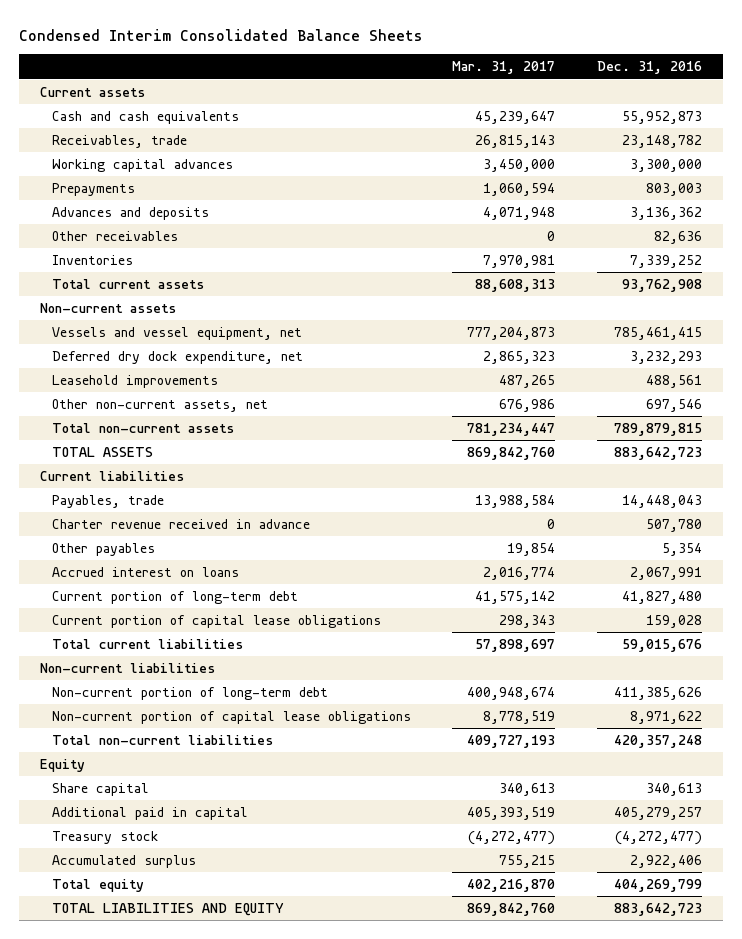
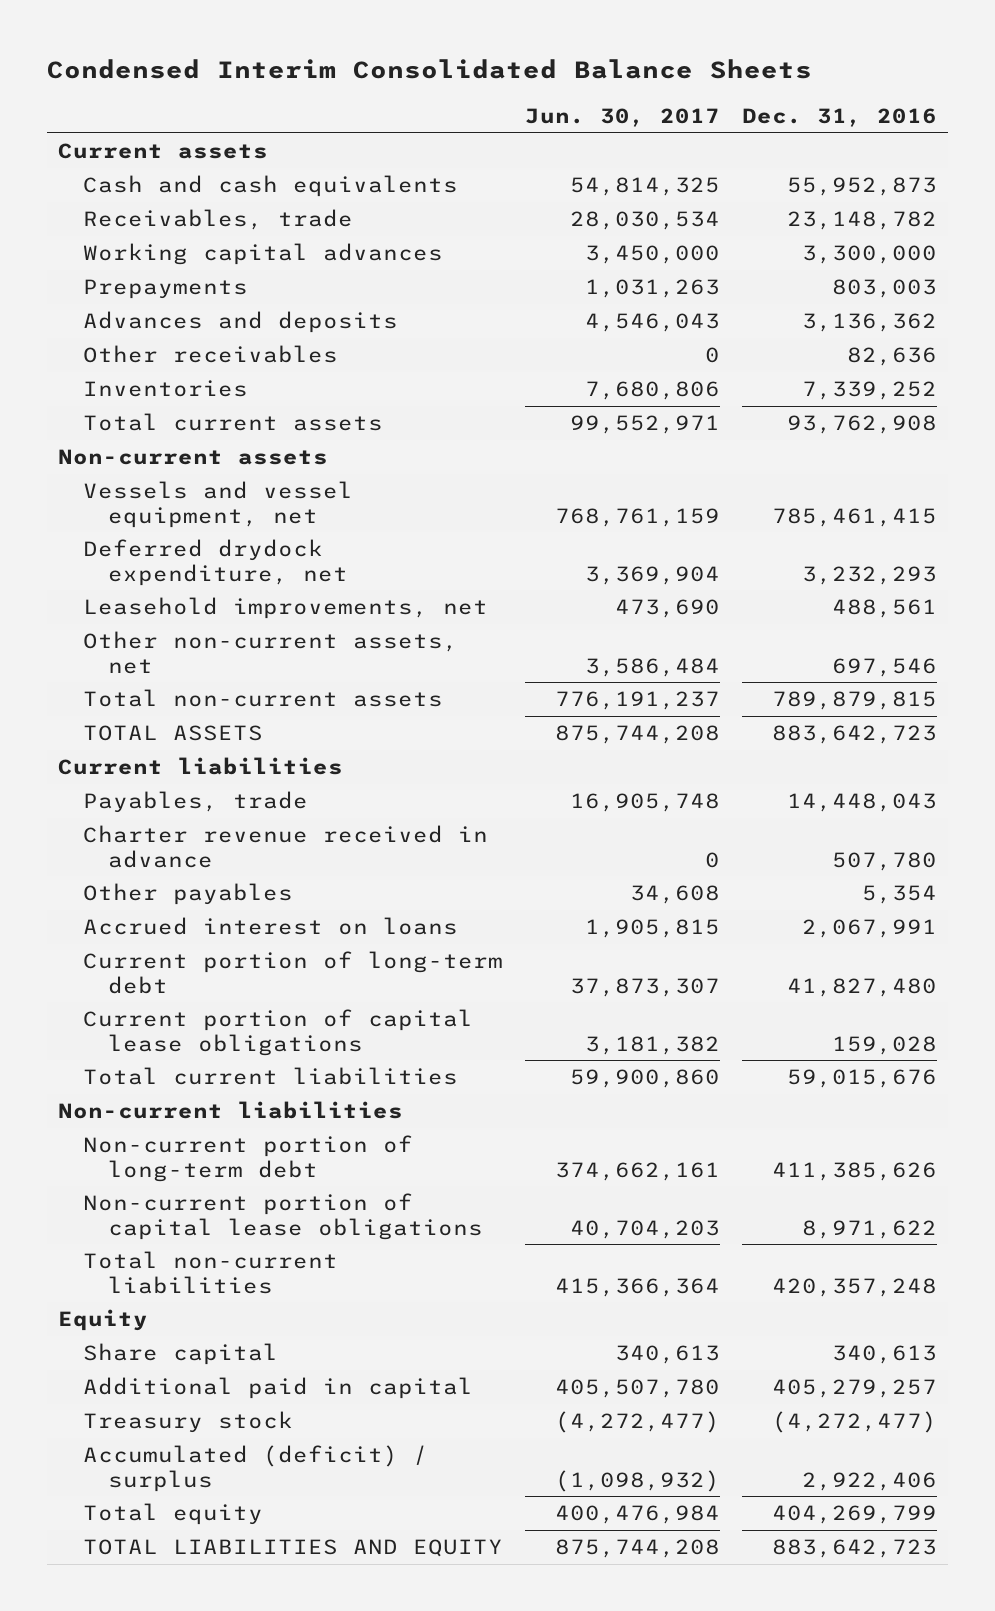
[452,61,556,75] Mar. 31, 2017 -> none
none -> [525,108,721,128] Jun. 30, 2017
[51,350,303,364] Deferred dry dock expenditure, net -> [82,539,349,586] Deferred drydock expenditure, net
[51,374,218,388] Leasehold improvements -> [82,597,488,620] Leasehold improvements, net
[51,854,196,868] Accumulated surplus -> [82,1445,428,1492] Accumulated (deficit) / surplus

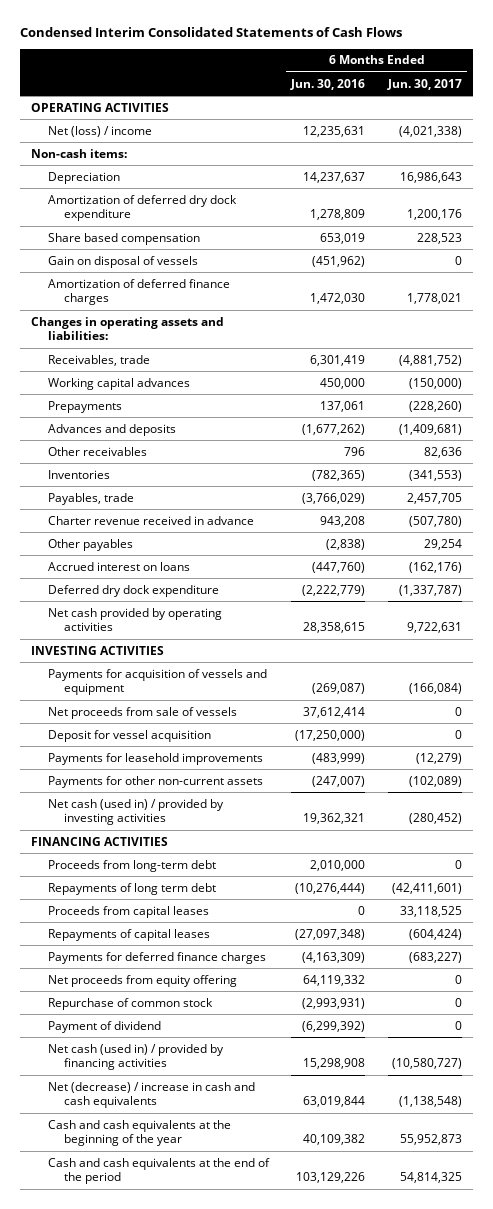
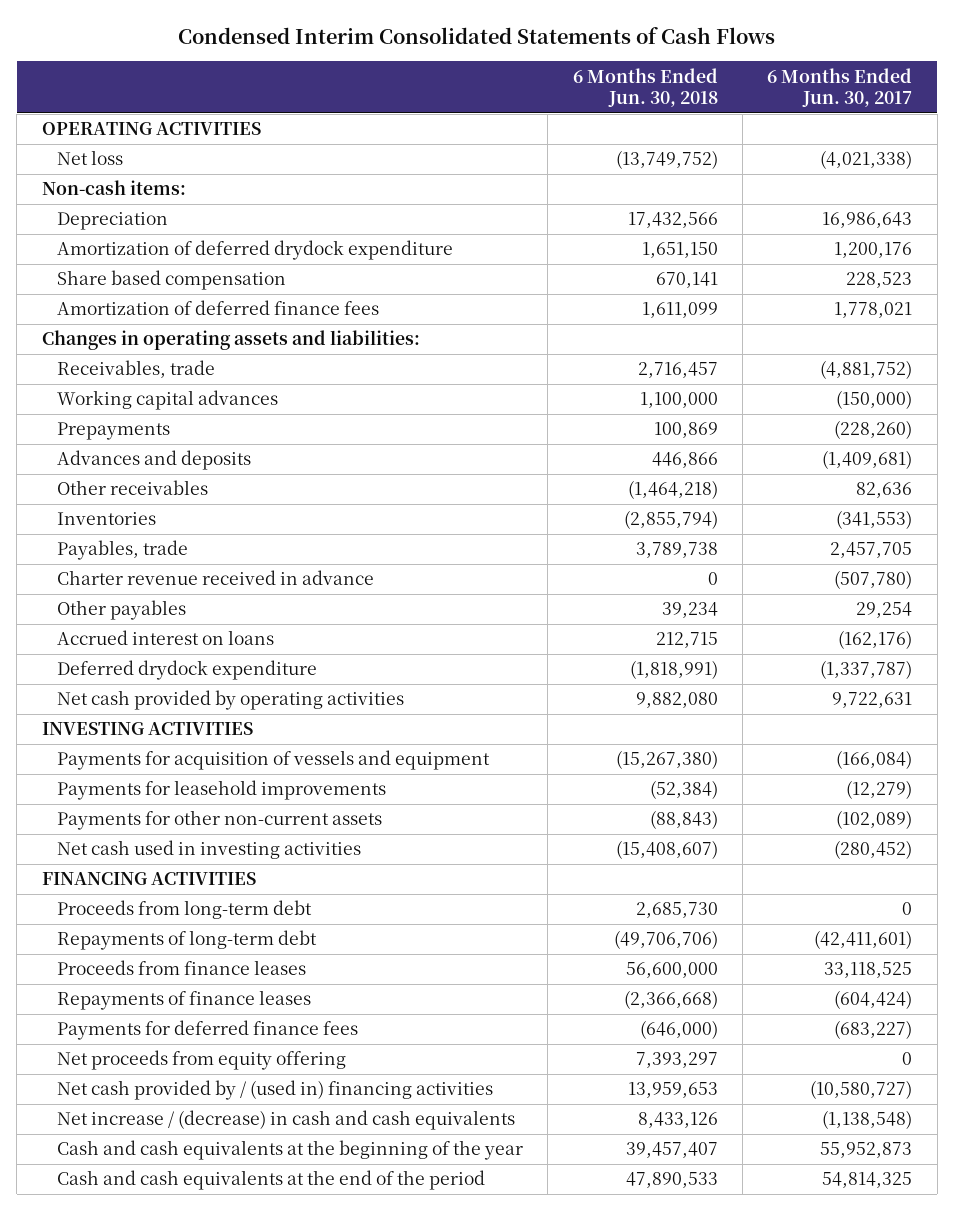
[290,78,366,90] Jun. 30, 2016 -> none
none -> [572,67,718,108] 6 Months Ended Jun. 30, 2018
[47,125,152,137] Net (loss) / income -> [57,150,124,166] Net loss
[47,194,237,221] Amortization of deferred dry dock expenditure -> [57,240,454,261] Amortization of deferred drydock expenditure
[47,255,198,268] Gain on disposal of vessels -> none
[47,278,230,305] Amortization of deferred finance charges -> [57,300,380,316] Amortization of deferred finance fees
[47,584,219,597] Deferred dry dock expenditure -> [57,660,318,681] Deferred drydock expenditure
[47,706,237,719] Net proceeds from sale of vessels -> none
[47,729,211,742] Deposit for vessel acquisition -> none
[47,798,224,825] Net cash (used in) / provided by investing activities -> [57,840,362,860] Net cash used in investing activities
[47,882,216,895] Repayments of long term debt -> [57,930,318,951] Repayments of long-term debt
[47,905,209,918] Proceeds from capital leases -> [57,960,307,976] Proceeds from finance leases
[47,928,210,941] Repayments of capital leases -> [57,990,312,1011] Repayments of finance leases
[47,951,266,964] Payments for deferred finance charges -> [57,1020,359,1041] Payments for deferred finance fees
[47,997,213,1010] Repurchase of common stock -> none
[47,1020,161,1033] Payment of dividend -> none
[47,1043,224,1070] Net cash (used in) / provided by financing activities -> [57,1080,494,1101] Net cash provided by / (used in) financing activities
[47,1081,255,1108] Net (decrease) / increase in cash and cash equivalents -> [57,1110,516,1131] Net increase / (decrease) in cash and cash equivalents

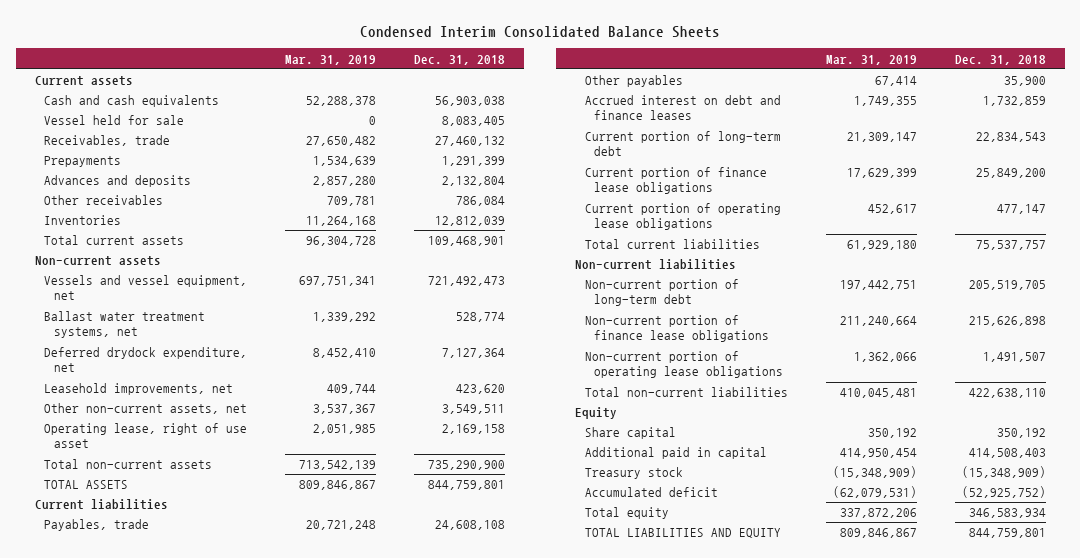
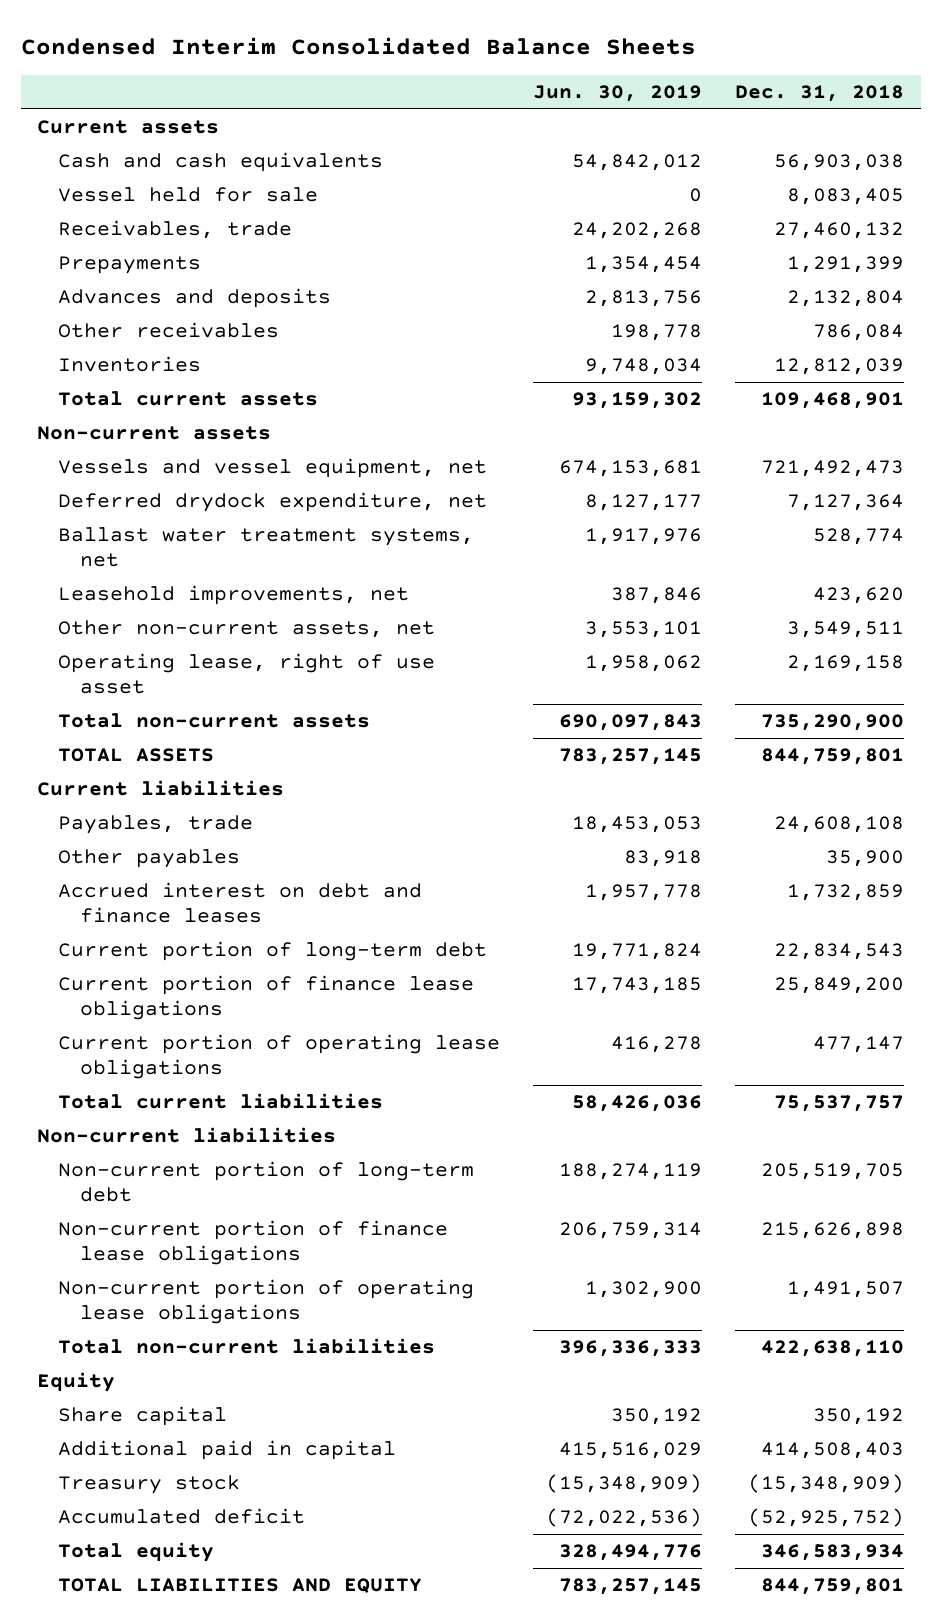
[285,54,377,65] Mar. 31, 2019 -> none
none -> [533,85,703,103] Jun. 30, 2019
[44,311,206,339] Ballast water treatment systems, net -> [58,527,475,568] Ballast water treatment systems, net

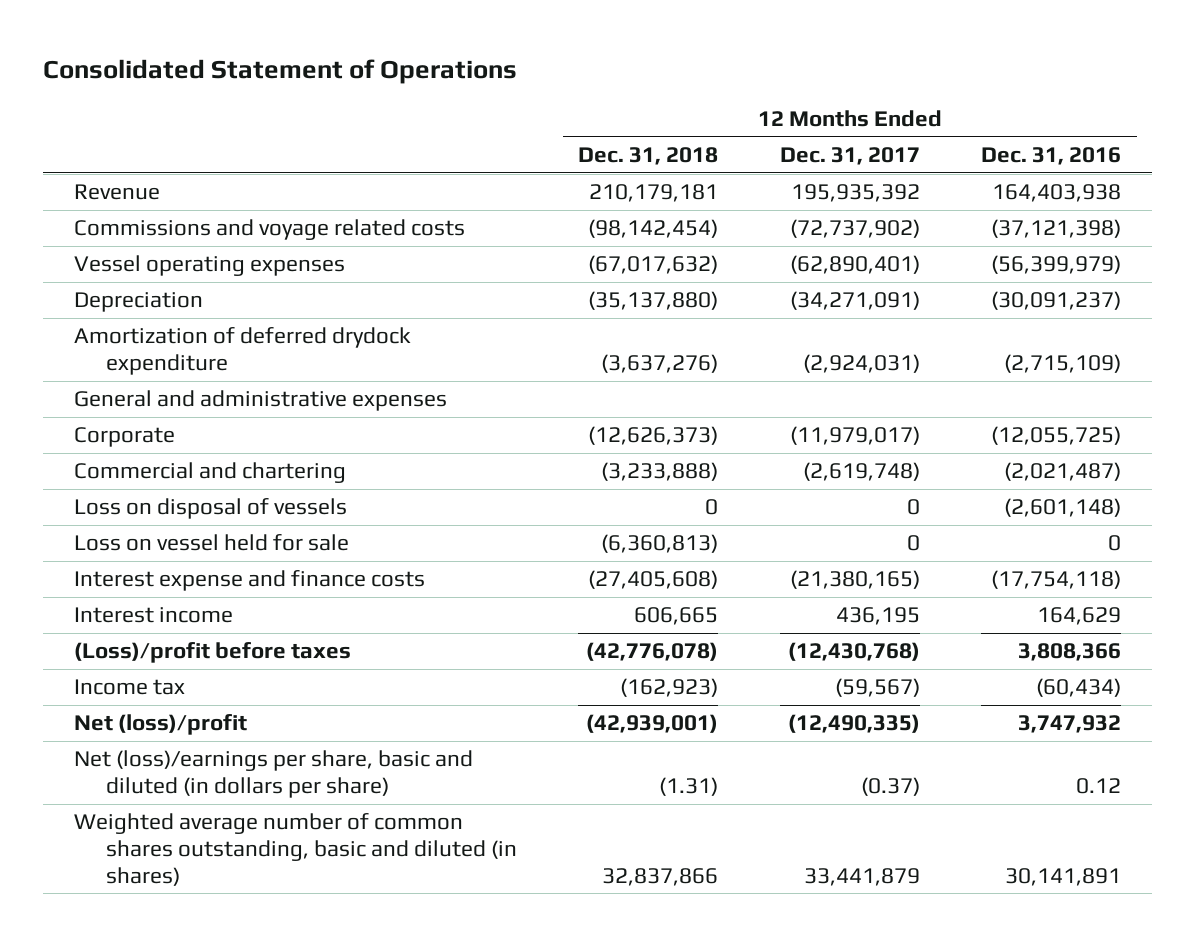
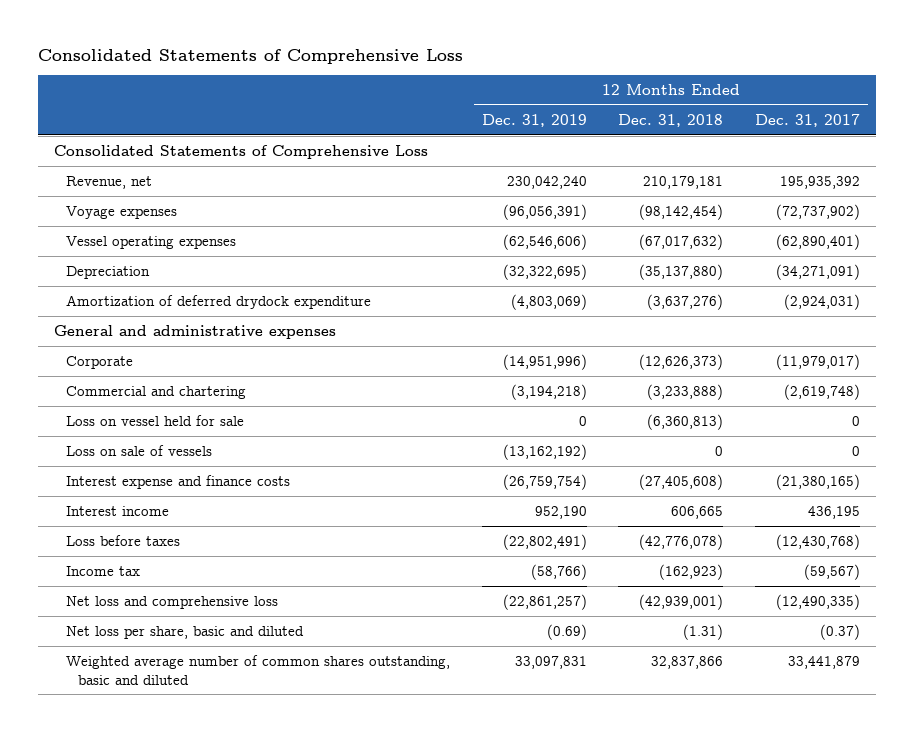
[43,59,518,85] Consolidated Statement of Operations -> [38,48,464,64] Consolidated Statements of Comprehensive Loss
[981,146,1122,165] Dec. 31, 2016 -> none
none -> [481,113,587,127] Dec. 31, 2019
none -> [54,144,429,159] Consolidated Statements of Comprehensive Loss
[74,184,161,201] Revenue -> [66,175,153,189] Revenue, net
[74,219,466,241] Commissions and voyage related costs -> [66,205,178,219] Voyage expenses
[74,498,348,520] Loss on disposal of vessels -> none
none -> [66,444,213,456] Loss on sale of vessels
[74,642,352,664] (Loss)/profit before taxes -> [66,534,181,546] Loss before taxes
[74,714,248,736] Net (loss)/profit -> [66,595,279,609] Net loss and comprehensive loss
[74,750,474,798] Net (loss)/earnings per share, basic and diluted (in dollars per share) -> [66,625,305,639] Net loss per share, basic and diluted
[74,813,517,886] Weighted average number of common shares outstanding, basic and diluted (in shares) -> [66,654,451,685] Weighted average number of common shares outstanding, basic and diluted

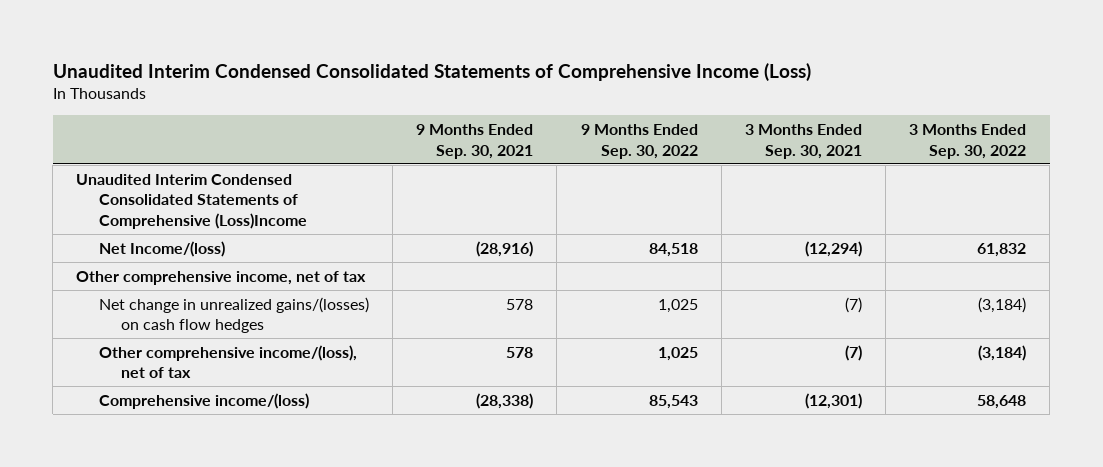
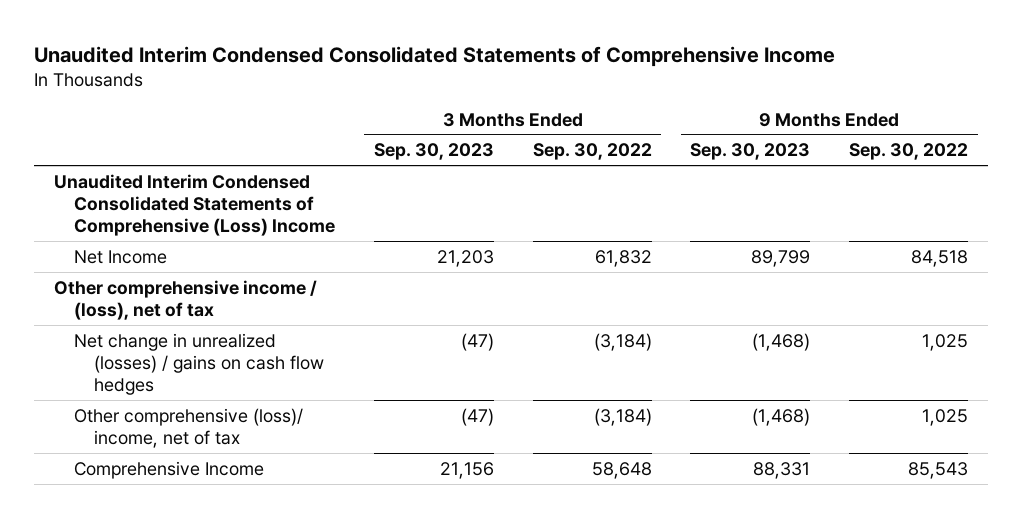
[52,62,811,81] Unaudited Interim Condensed Consolidated Statements of Comprehensive Income (Loss) -> [34,45,836,67] Unaudited Interim Condensed Consolidated Statements of Comprehensive Income
[416,124,534,159] 9 Months Ended Sep. 30, 2021 -> none
[744,124,862,159] 3 Months Ended Sep. 30, 2021 -> none
none -> [373,143,494,161] Sep. 30, 2023
none -> [690,143,811,161] Sep. 30, 2023
[76,173,307,229] Unaudited Interim Condensed Consolidated Statements of Comprehensive (Loss)Income -> [53,173,336,236] Unaudited Interim Condensed Consolidated Statements of Comprehensive (Loss) Income
[98,240,225,257] Net Income/(loss) -> [74,249,168,264] Net Income
[76,270,367,285] Other comprehensive income, net of tax -> [53,279,317,320] Other comprehensive income / (loss), net of tax
[98,296,369,334] Net change in unrealized gains/(losses) on cash flow hedges -> [74,332,325,395] Net change in unrealized (losses) / gains on cash flow hedges
[98,344,357,379] Other comprehensive income/(loss), net of tax -> [74,407,304,448] Other comprehensive (loss)/ income, net of tax
[98,392,309,409] Comprehensive income/(loss) -> [74,460,265,479] Comprehensive Income

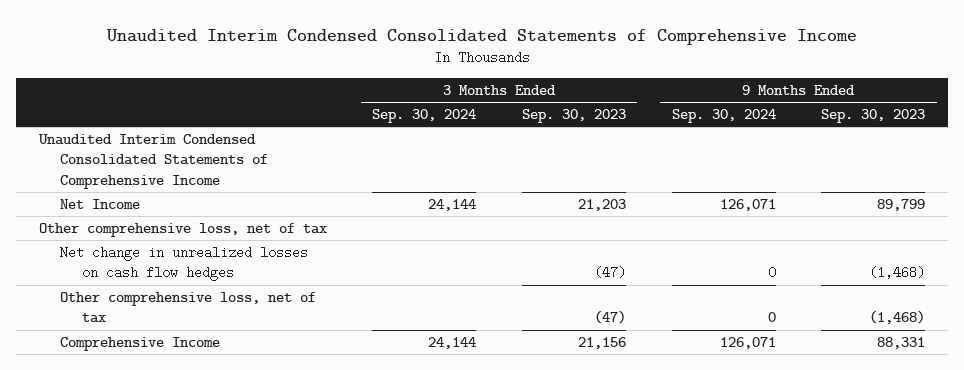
[532,143,652,161] Sep. 30, 2022 -> none
[849,143,969,161] Sep. 30, 2022 -> none
none -> [372,109,477,124] Sep. 30, 2024
none -> [671,109,776,124] Sep. 30, 2024
[53,173,336,236] Unaudited Interim Condensed Consolidated Statements of Comprehensive (Loss) Income -> [37,133,269,189] Unaudited Interim Condensed Consolidated Statements of Comprehensive Income
[53,279,317,320] Other comprehensive income / (loss), net of tax -> [38,222,327,237] Other comprehensive loss, net of tax
[74,332,325,395] Net change in unrealized (losses) / gains on cash flow hedges -> [60,245,309,282] Net change in unrealized losses on cash flow hedges
[74,407,304,448] Other comprehensive (loss)/ income, net of tax -> [60,291,317,324] Other comprehensive loss, net of tax

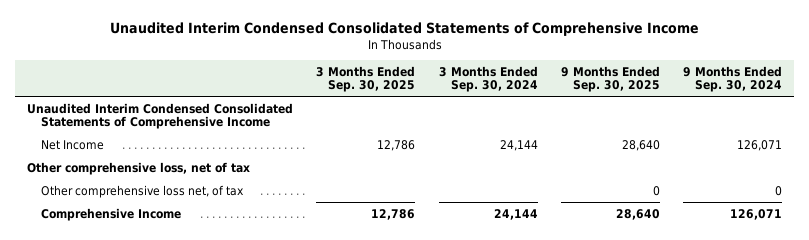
[521,109,626,124] Sep. 30, 2023 -> none
[821,109,926,124] Sep. 30, 2023 -> none
none -> [316,65,416,93] 3 Months Ended Sep. 30, 2025
none -> [561,65,661,93] 9 Months Ended Sep. 30, 2025
[60,245,309,282] Net change in unrealized losses on cash flow hedges -> none
[60,291,317,324] Other comprehensive loss, net of tax -> [40,184,244,198] Other comprehensive loss net, of tax

